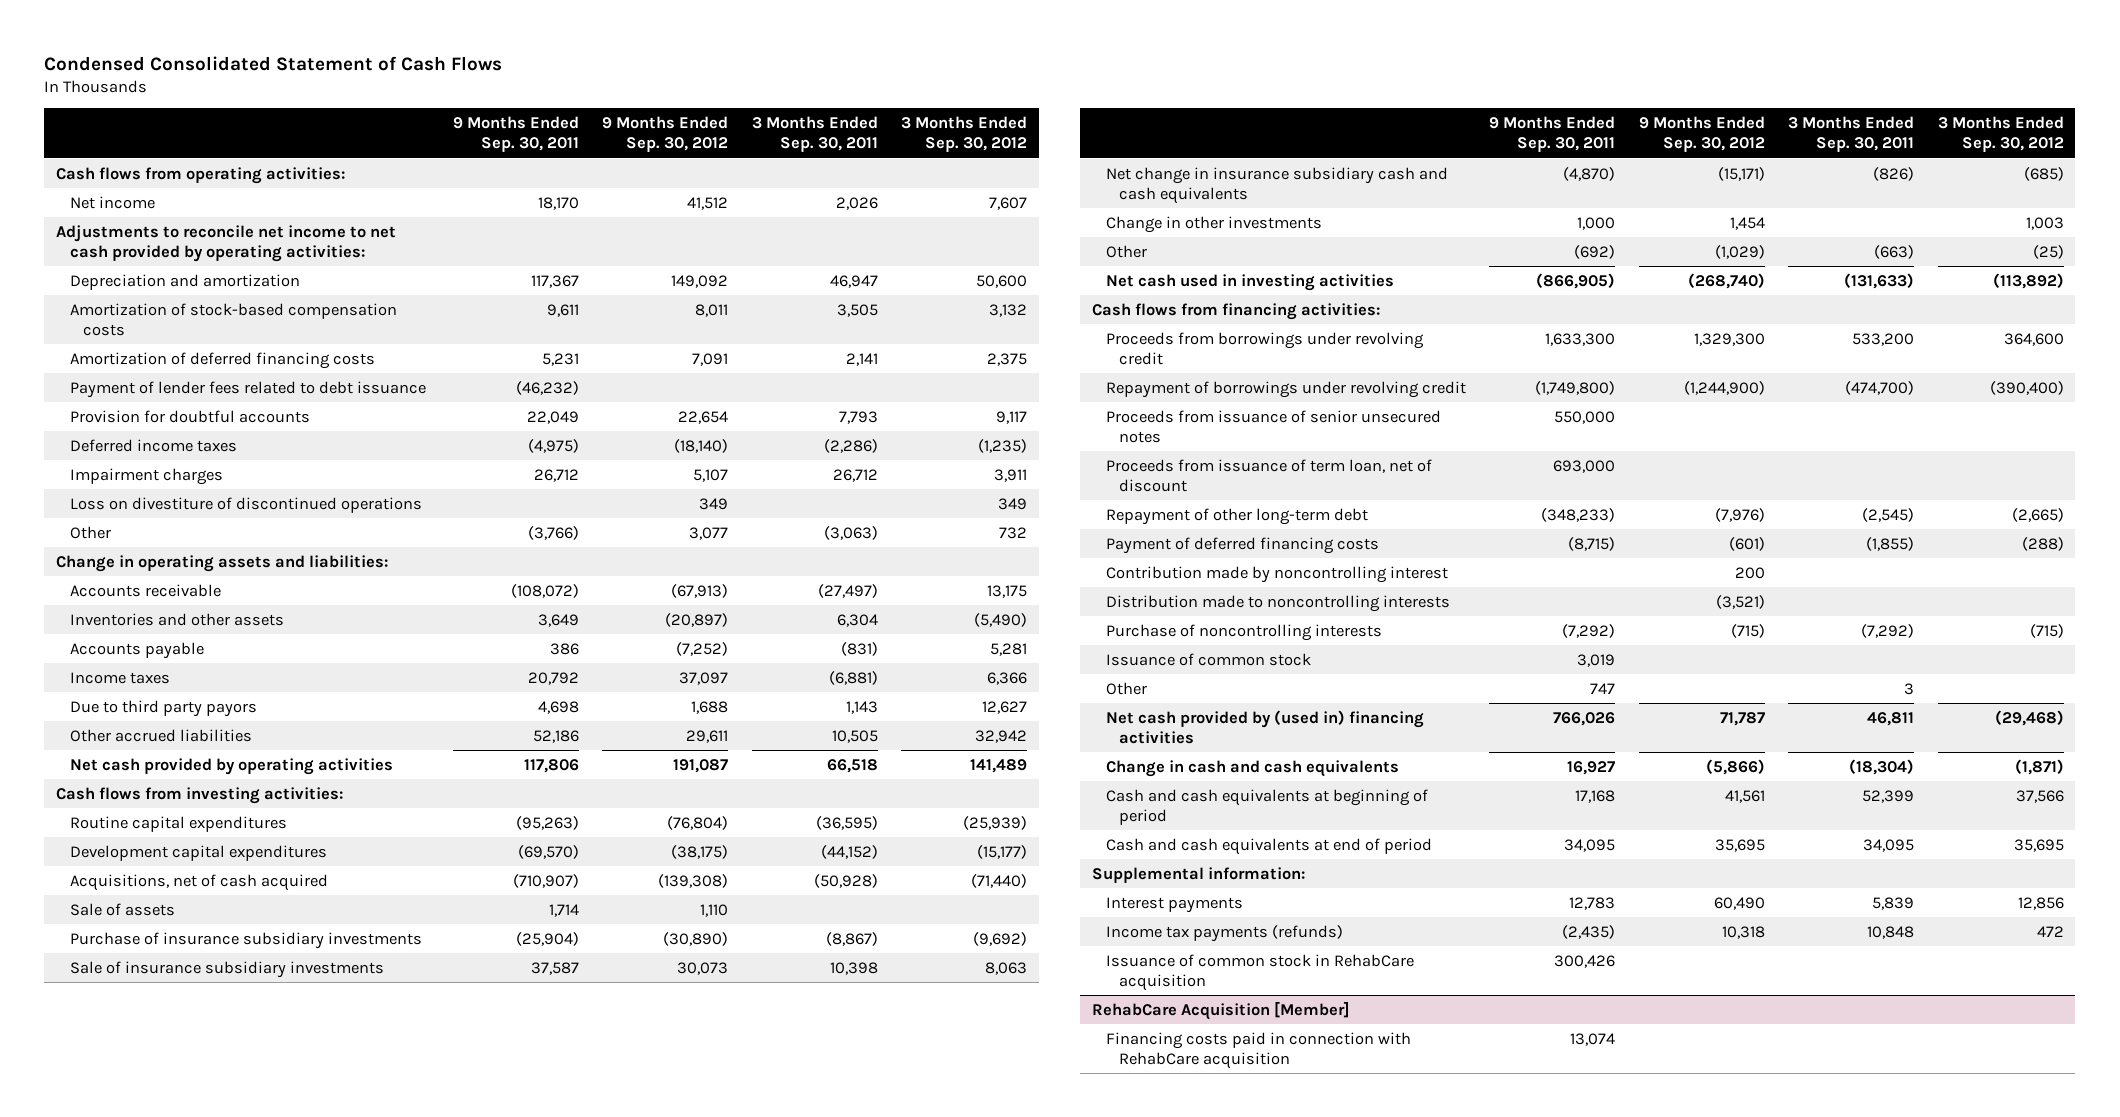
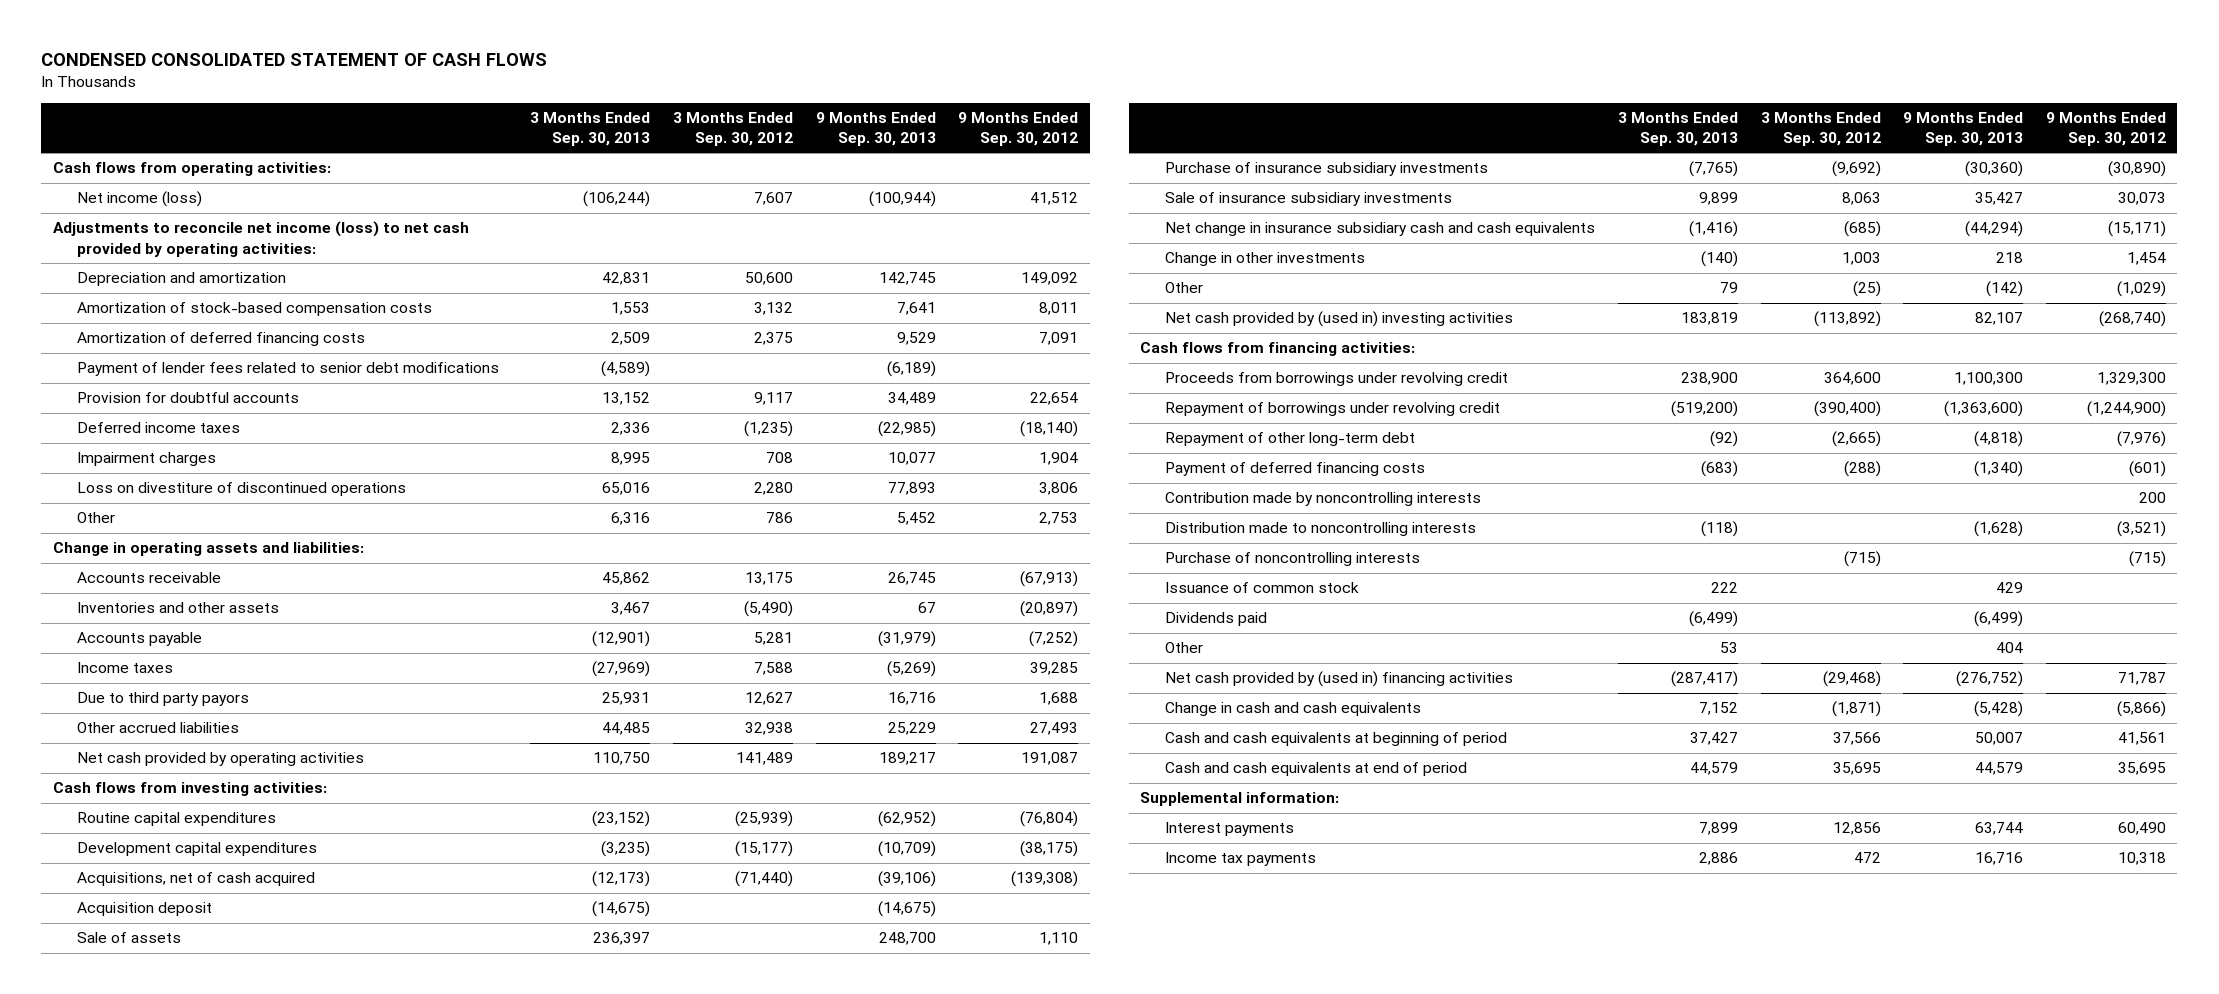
[44,55,503,71] Condensed Consolidated Statement of Cash Flows -> [41,52,548,66] CONDENSED CONSOLIDATED STATEMENT OF CASH FLOWS
[452,116,579,153] 9 Months Ended Sep. 30, 2011 -> none
[751,116,878,153] 3 Months Ended Sep. 30, 2011 -> none
none -> [530,111,651,147] 3 Months Ended Sep. 30, 2013
none -> [815,111,936,147] 9 Months Ended Sep. 30, 2013
[69,195,155,209] Net income -> [77,191,203,208] Net income (loss)
[55,224,396,262] Adjustments to reconcile net income to net cash provided by operating activities: -> [52,221,469,257] Adjustments to reconcile net income (loss) to net cash provided by operating activities:
[69,380,426,398] Payment of lender fees related to debt issuance -> [77,362,500,377] Payment of lender fees related to senior debt modifications
[693,468,729,482] 5,107 -> [1039,452,1079,466] 1,904
[994,468,1028,482] 3,911 -> [765,452,793,464] 708
[699,497,729,510] 349 -> [1039,482,1079,496] 3,806
[998,497,1028,510] 349 -> [753,482,793,496] 2,280
[689,526,729,540] 3,077 -> [1039,512,1079,526] 2,753
[999,526,1028,539] 732 -> [765,512,793,524] 786
[679,671,729,685] 37,097 -> [1030,662,1079,676] 39,285
[987,671,1028,685] 6,366 -> [753,662,793,676] 7,588
[686,729,729,743] 29,611 -> [1030,722,1079,736] 27,493
[975,729,1028,743] 32,942 -> [744,722,793,736] 32,938
none -> [77,902,213,917] Acquisition deposit
[1105,273,1394,291] Net cash used in investing activities -> [1165,311,1514,328] Net cash provided by (used in) investing activities
[1105,409,1441,443] Proceeds from issuance of senior unsecured notes -> none
[1105,458,1432,492] Proceeds from issuance of term loan, net of discount -> none
[1105,565,1448,583] Contribution made by noncontrolling interest -> [1165,492,1482,507] Contribution made by noncontrolling interests
none -> [1165,612,1268,627] Dividends paid
[1105,953,1414,991] Issuance of common stock in RehabCare acquisition -> none
[1092,1000,1351,1020] RehabCare Acquisition [Member] -> none
[1105,1031,1411,1069] Financing costs paid in connection with RehabCare acquisition -> none
[1105,924,1343,942] Income tax payments (refunds) -> [1165,852,1317,867] Income tax payments

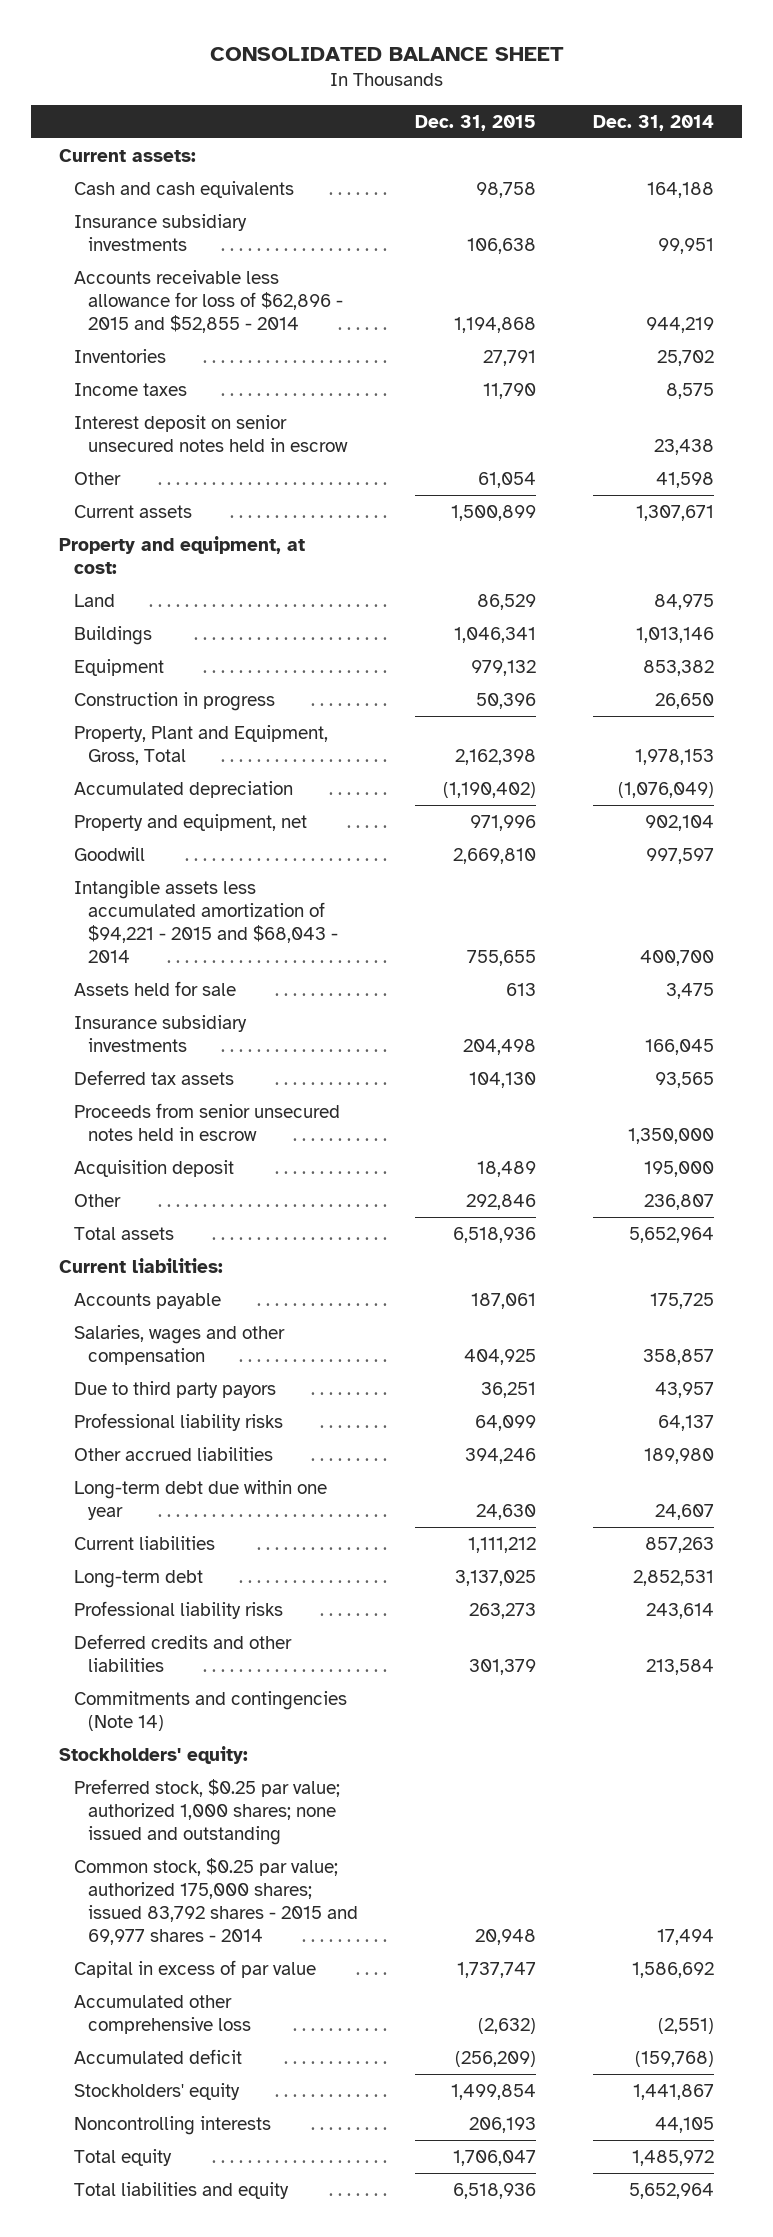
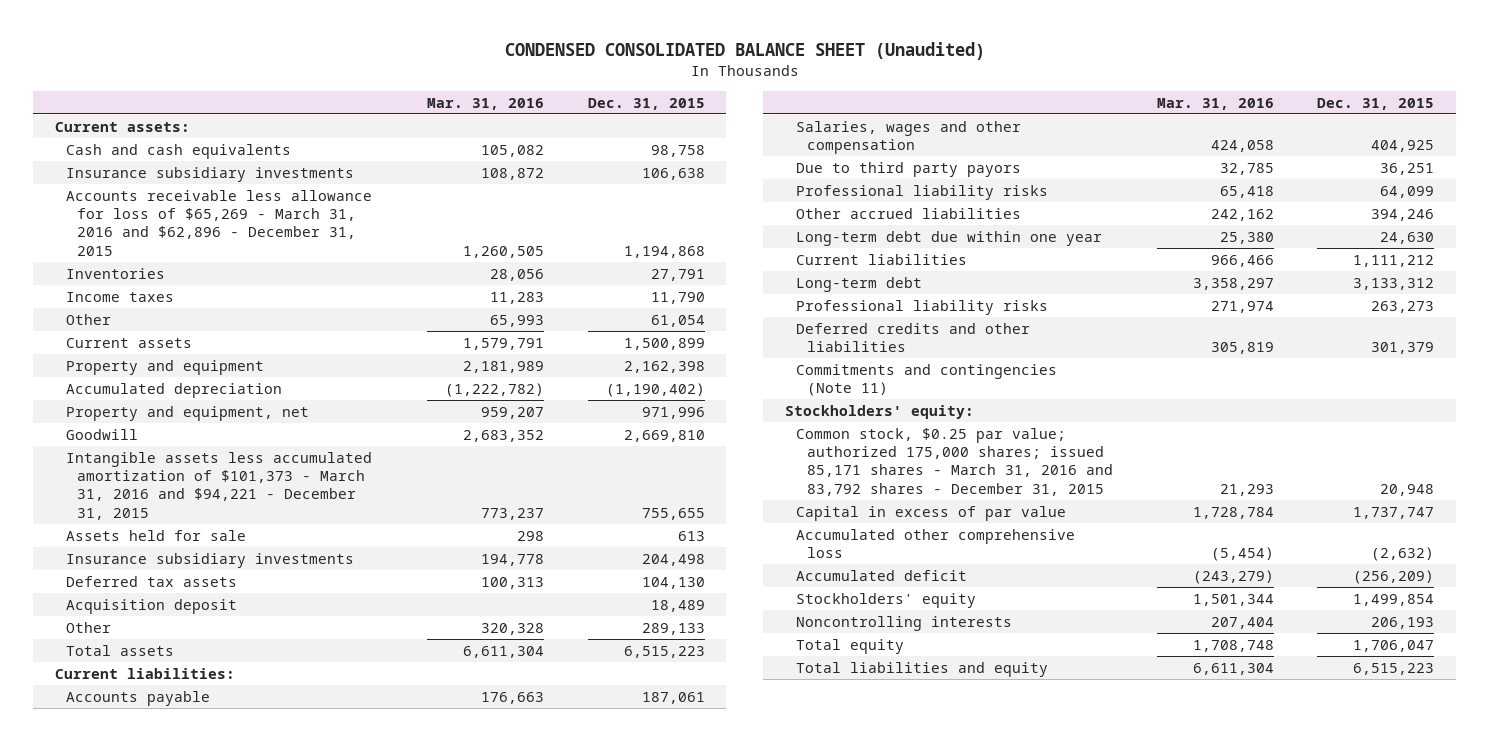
[209,46,564,61] CONSOLIDATED BALANCE SHEET -> [504,42,985,61] CONDENSED CONSOLIDATED BALANCE SHEET (Unaudited)
[592,114,714,131] Dec. 31, 2014 -> none
none -> [426,97,544,110] Mar. 31, 2016
[73,269,344,333] Accounts receivable less allowance for loss of $62,896 - 2015 and $52,855 - 2014 -> [66,189,373,256] Accounts receivable less allowance for loss of $65,269 - March 31, 2016 and $62,896 - December 31, 2015
[73,414,349,452] Interest deposit on senior unsecured notes held in escrow -> none
[59,535,306,574] Property and equipment, at cost: -> none
[73,593,115,607] Land -> none
[73,625,152,645] Buildings -> none
[73,658,164,676] Equipment -> none
[73,691,275,711] Construction in progress -> none
[73,724,328,765] Property, Plant and Equipment, Gross, Total -> [66,359,265,375] Property and equipment
[73,879,339,964] Intangible assets less accumulated amortization of $94,221 - 2015 and $68,043 - 2014 -> [66,451,373,520] Intangible assets less accumulated amortization of $101,373 - March 31, 2016 and $94,221 - December 31, 2015
[73,1102,340,1141] Proceeds from senior unsecured notes held in escrow -> none
[466,1193,537,1210] 292,846 -> [641,622,705,635] 289,133
[453,1226,537,1243] 6,518,936 -> [623,645,705,658] 6,515,223
[455,1569,537,1586] 3,137,025 -> [1353,277,1435,290] 3,133,312
[73,1690,347,1731] Commitments and contingencies (Note 14) -> [795,363,1057,397] Commitments and contingencies (Note 11)
[73,1778,340,1845] Preferred stock, $0.25 par value; authorized 1,000 shares; none issued and outstanding -> none
[73,1857,359,1946] Common stock, $0.25 par value; authorized 175,000 shares; issued 83,792 shares - 2015 and 69,977 shares - 2014 -> [795,427,1113,496] Common stock, $0.25 par value; authorized 175,000 shares; issued 85,171 shares - March 31, 2016 and 83,792 shares - December 31, 2015
[453,2182,537,2199] 6,518,936 -> [1353,662,1435,675] 6,515,223

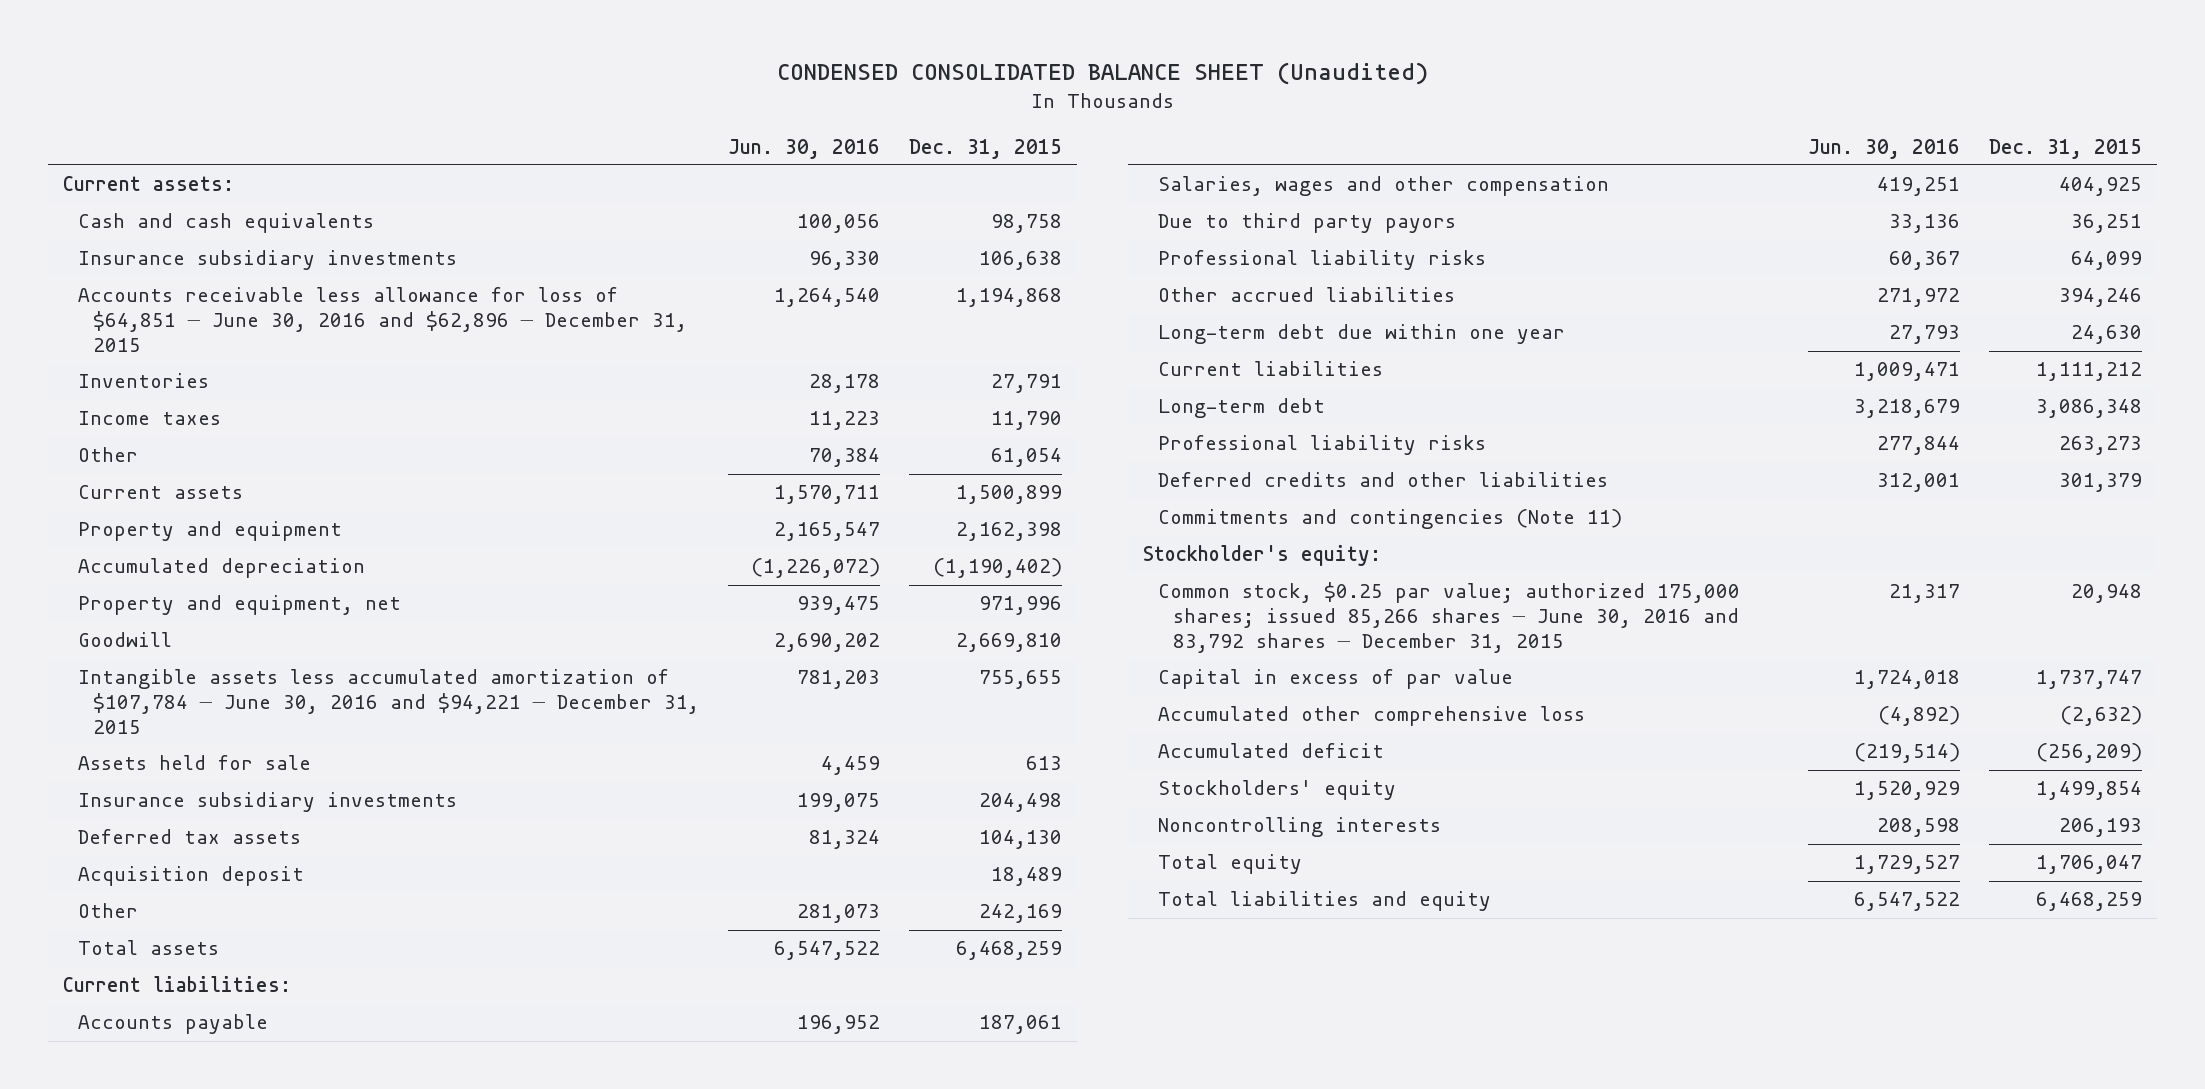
[426,97,544,110] Mar. 31, 2016 -> none
none -> [728,138,881,159] Jun. 30, 2016
[66,189,373,256] Accounts receivable less allowance for loss of $65,269 - March 31, 2016 and $62,896 - December 31, 2015 -> [77,287,687,352] Accounts receivable less allowance for loss of $64,851 ─ June 30, 2016 and $62,896 ─ December 31, 2015
[66,451,373,520] Intangible assets less accumulated amortization of $101,373 - March 31, 2016 and $94,221 - December 31, 2015 -> [77,669,699,734] Intangible assets less accumulated amortization of $107,784 ─ June 30, 2016 and $94,221 ─ December 31, 2015
[641,622,705,635] 289,133 -> [979,904,1063,924] 242,169
[623,645,705,658] 6,515,223 -> [956,941,1063,961] 6,468,259
[1353,277,1435,290] 3,133,312 -> [2036,399,2143,419] 3,086,348
[785,404,975,419] Stockholders' equity: -> [1142,545,1381,567] Stockholder's equity:
[795,427,1113,496] Common stock, $0.25 par value; authorized 175,000 shares; issued 85,171 shares - March 31, 2016 and 83,792 shares - December 31, 2015 -> [1157,582,1740,653] Common stock, $0.25 par value; authorized 175,000 shares; issued 85,266 shares ─ June 30, 2016 and 83,792 shares ─ December 31, 2015
[1353,662,1435,675] 6,515,223 -> [2036,892,2143,912] 6,468,259

